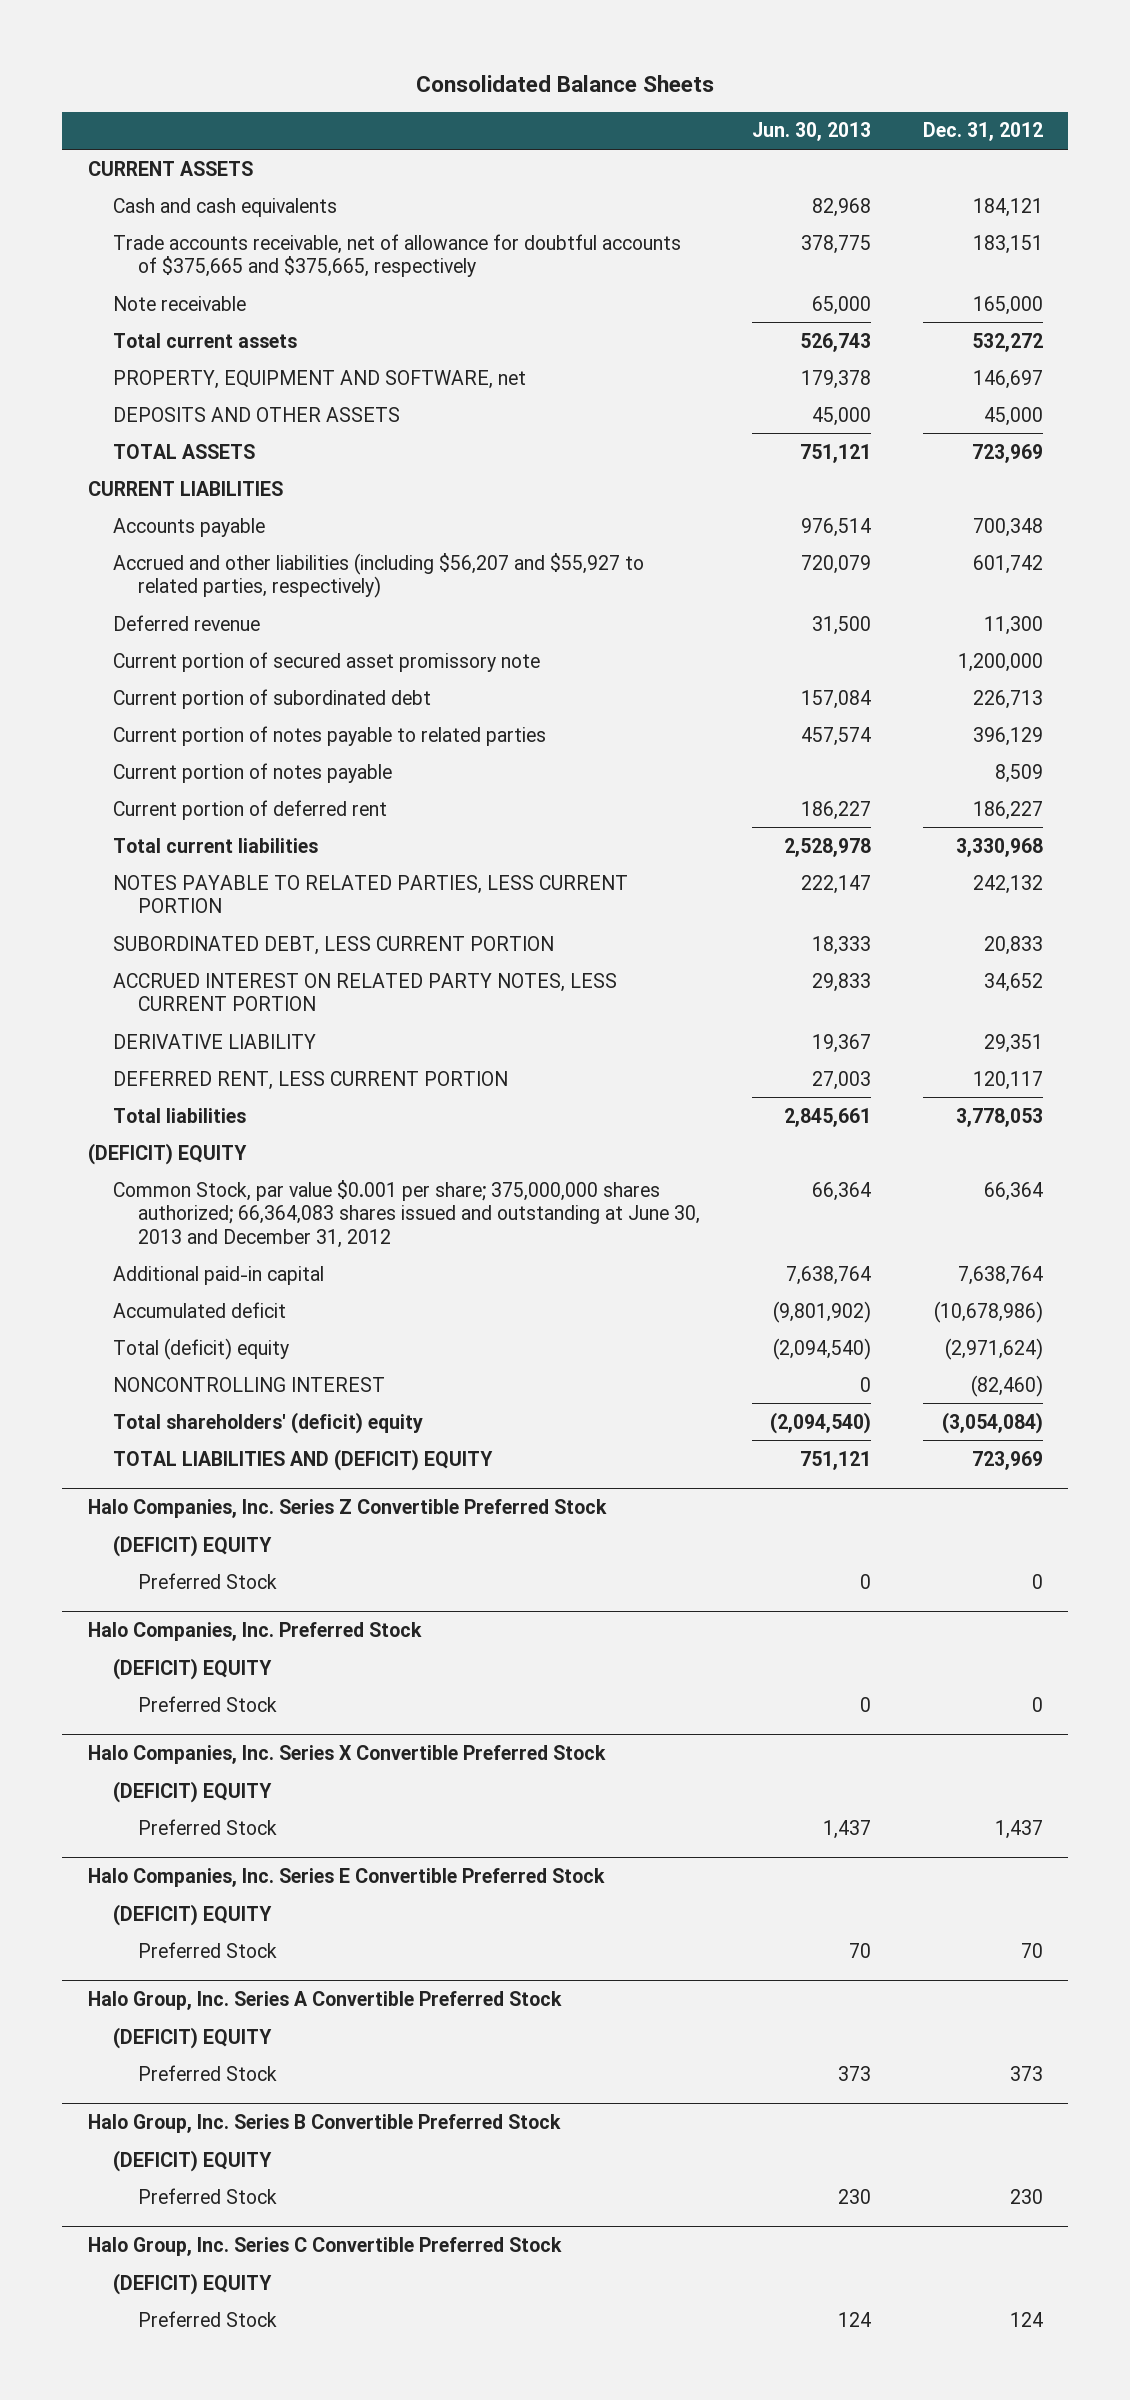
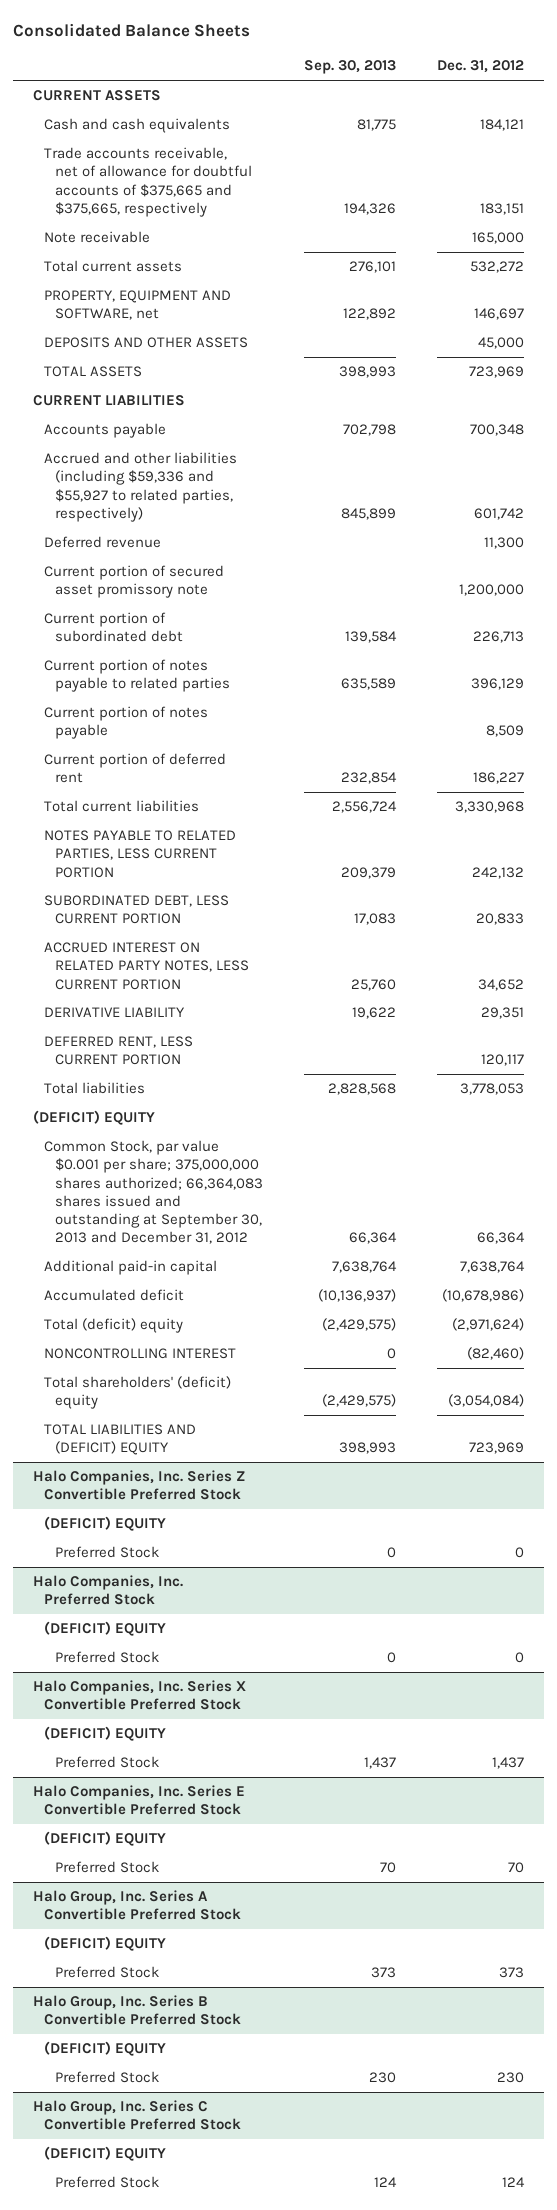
[751,122,871,142] Jun. 30, 2013 -> none
none -> [304,60,397,75] Sep. 30, 2013
[112,552,644,599] Accrued and other liabilities (including $56,207 and $55,927 to related parties, respectively) -> [44,452,238,522] Accrued and other liabilities (including $59,336 and $55,927 to related parties, respectively)
[112,1179,701,1248] Common Stock, par value $0.001 per share; 375,000,000 shares authorized; 66,364,083 shares issued and outstanding at June 30, 2013 and December 31, 2012 -> [44,1140,264,1244] Common Stock, par value $0.001 per share; 375,000,000 shares authorized; 66,364,083 shares issued and outstanding at September 30, 2013 and December 31, 2012

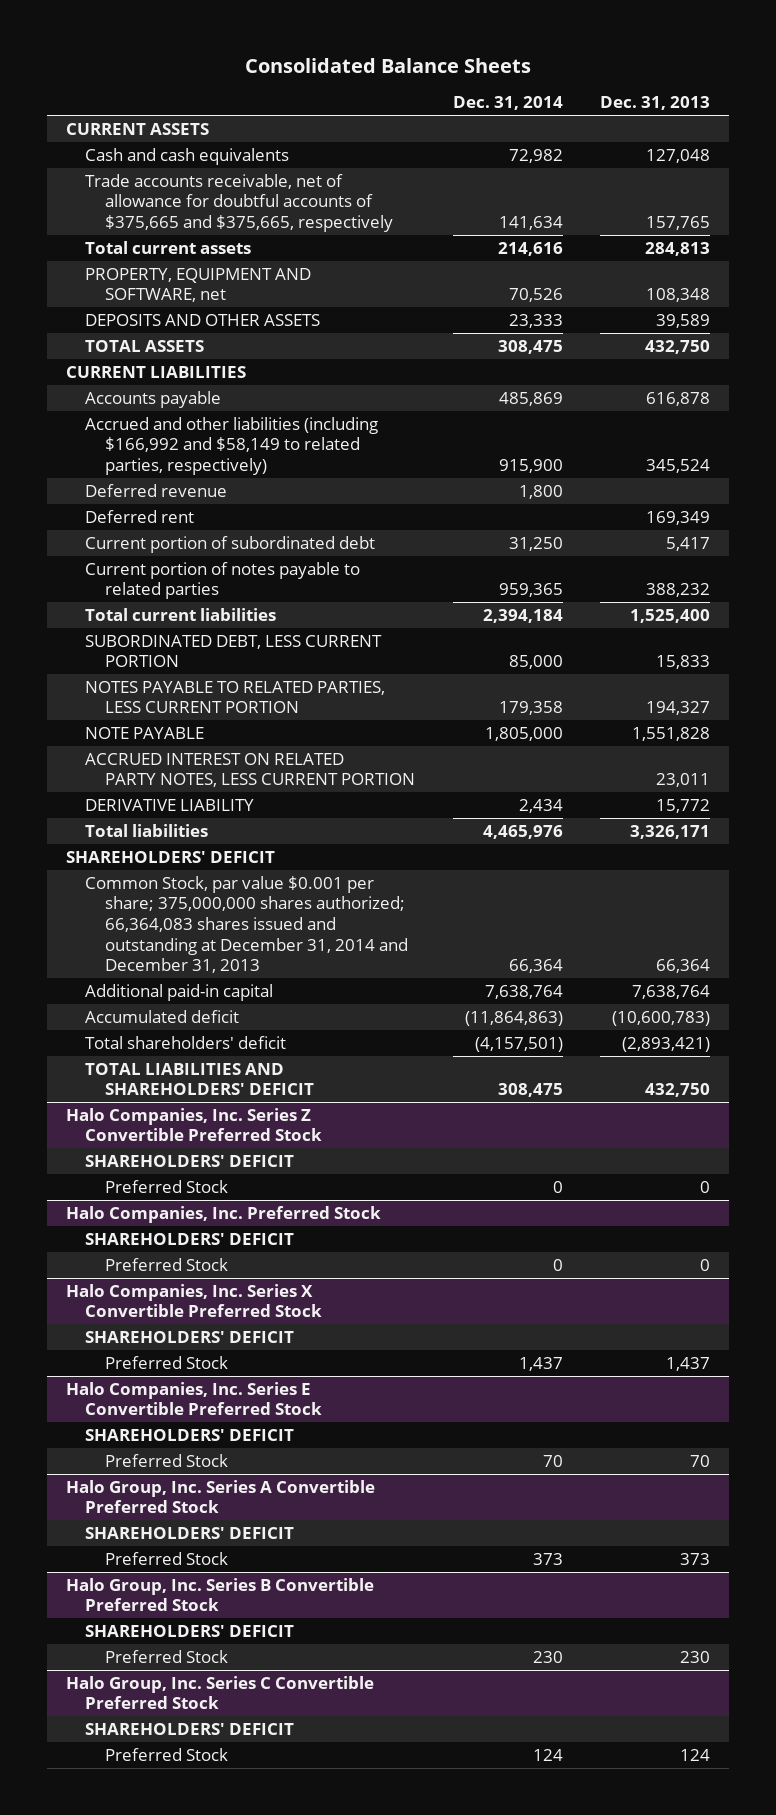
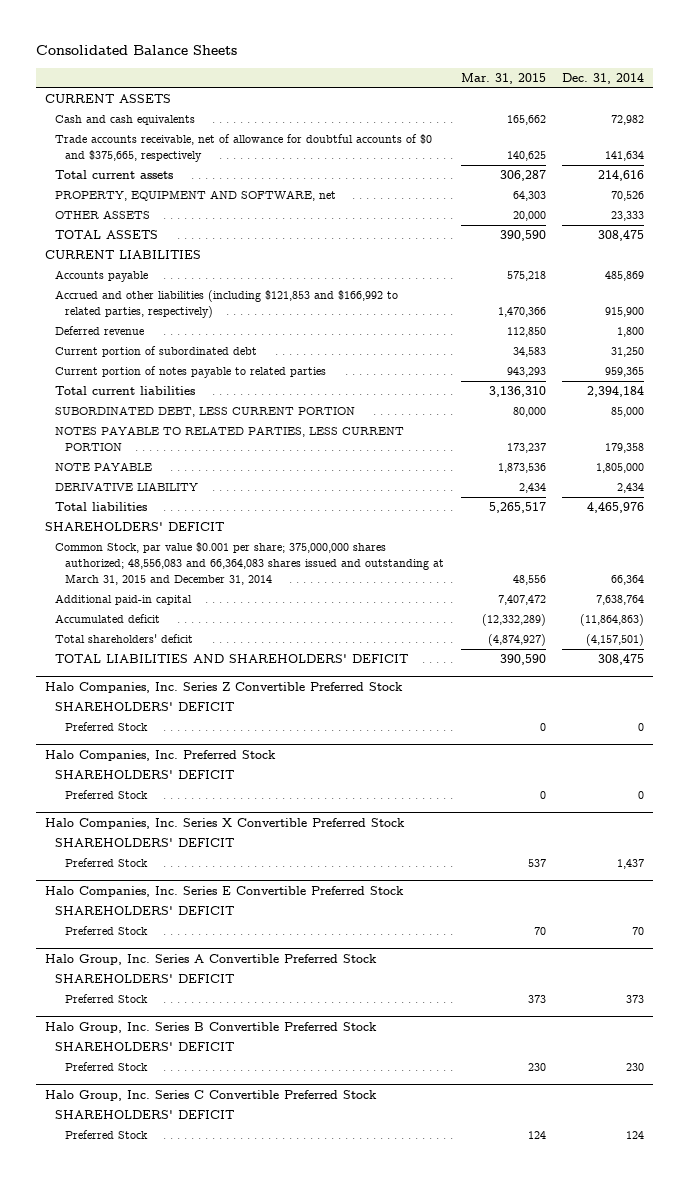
[600,96,711,111] Dec. 31, 2013 -> none
none -> [460,72,546,84] Mar. 31, 2015
[85,173,394,233] Trade accounts receivable, net of allowance for doubtful accounts of $375,665 and $375,665, respectively -> [55,134,433,163] Trade accounts receivable, net of allowance for doubtful accounts of $0 and $375,665, respectively
[85,313,321,326] DEPOSITS AND OTHER ASSETS -> [55,210,151,220] OTHER ASSETS
[85,416,379,476] Accrued and other liabilities (including $166,992 and $58,149 to related parties, respectively) -> [55,290,399,319] Accrued and other liabilities (including $121,853 and $166,992 to related parties, respectively)
[85,509,195,523] Deferred rent -> none
[85,752,416,788] ACCRUED INTEREST ON RELATED PARTY NOTES, LESS CURRENT PORTION -> none
[85,875,409,974] Common Stock, par value $0.001 per share; 375,000,000 shares authorized; 66,364,083 shares issued and outstanding at December 31, 2014 and December 31, 2013 -> [55,542,445,585] Common Stock, par value $0.001 per share; 375,000,000 shares authorized; 48,556,083 and 66,364,083 shares issued and outstanding at March 31, 2015 and December 31, 2014

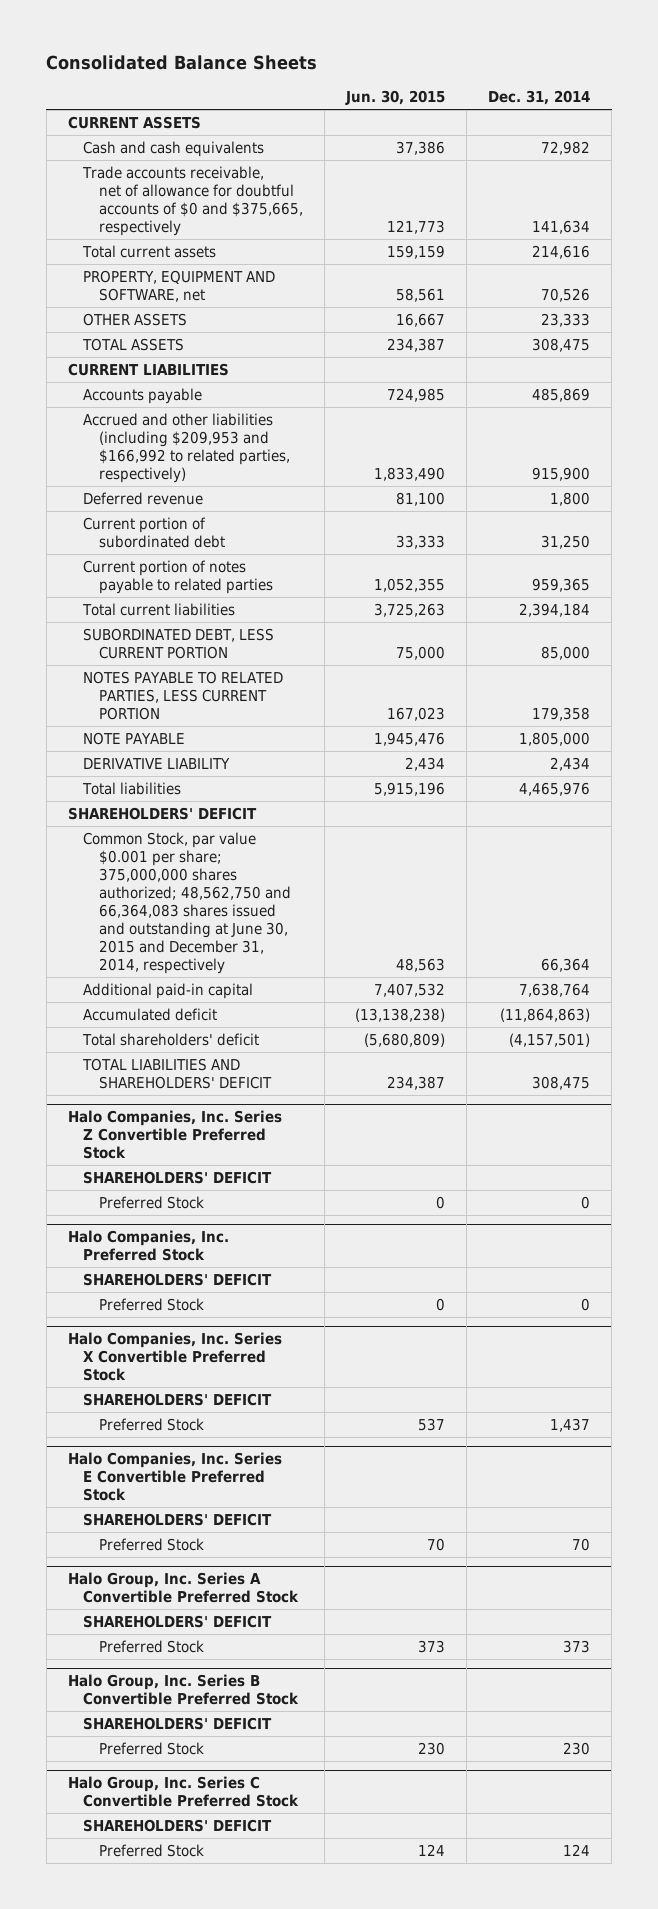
[460,72,546,84] Mar. 31, 2015 -> none
none -> [345,90,446,106] Jun. 30, 2015
[55,290,399,319] Accrued and other liabilities (including $121,853 and $166,992 to related parties, respectively) -> [83,412,291,483] Accrued and other liabilities (including $209,953 and $166,992 to related parties, respectively)
[55,542,445,585] Common Stock, par value $0.001 per share; 375,000,000 shares authorized; 48,556,083 and 66,364,083 shares issued and outstanding at March 31, 2015 and December 31, 2014 -> [83,831,292,975] Common Stock, par value $0.001 per share; 375,000,000 shares authorized; 48,562,750 and 66,364,083 shares issued and outstanding at June 30, 2015 and December 31, 2014, respectively

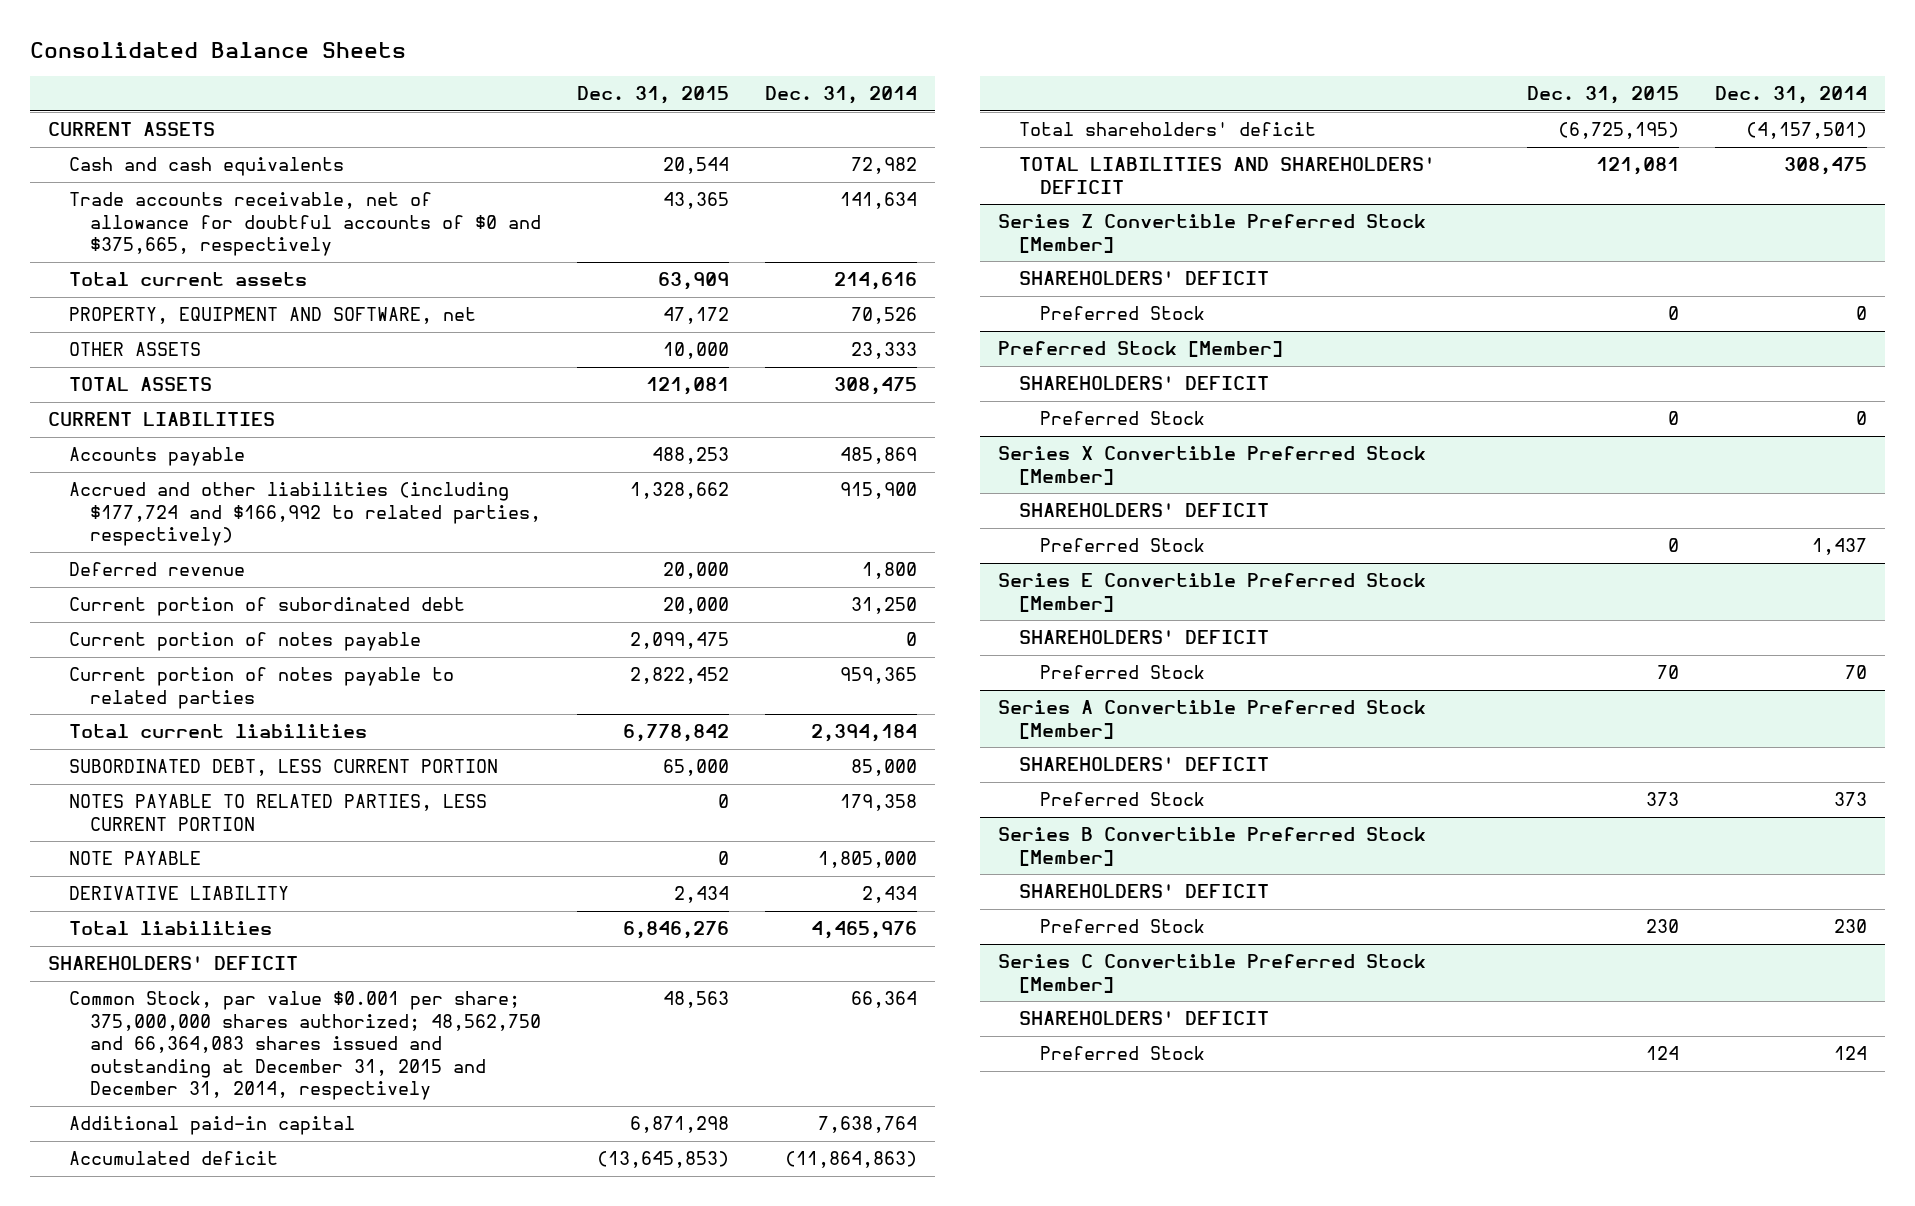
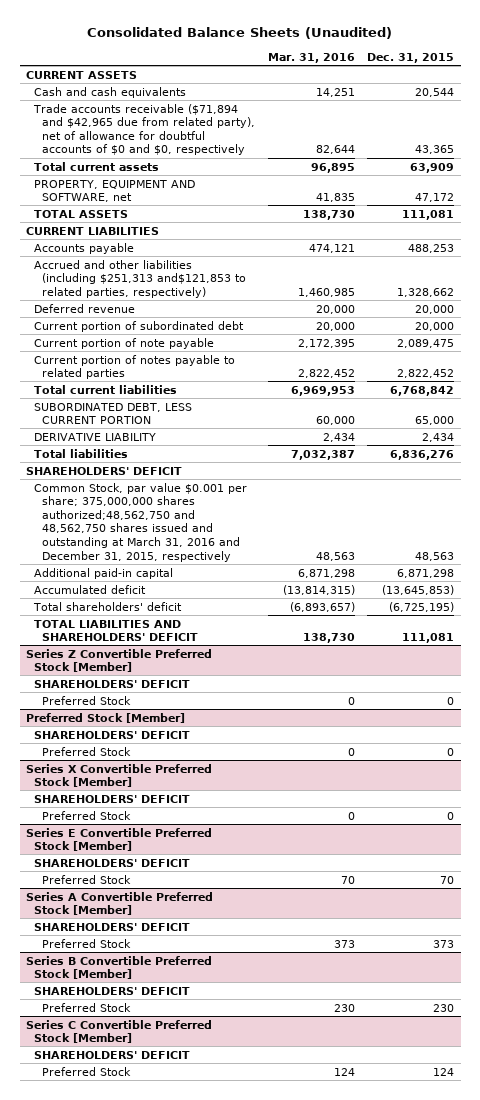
[30,41,407,58] Consolidated Balance Sheets -> [87,27,393,40] Consolidated Balance Sheets (Unaudited)
[765,86,918,105] Dec. 31, 2014 -> none
none -> [267,52,355,63] Mar. 31, 2016
[69,192,542,257] Trade accounts receivable, net of allowance for doubtful accounts of $0 and $375,665, respectively -> [33,103,256,156] Trade accounts receivable ($71,894 and $42,965 due from related party), net of allowance for doubtful accounts of $0 and $0, respectively
[69,342,202,357] OTHER ASSETS -> none
[646,377,730,396] 121,081 -> [402,209,455,220] 111,081
[69,482,542,547] Accrued and other liabilities (including $177,724 and $166,992 to related parties, respectively) -> [34,259,247,298] Accrued and other liabilities (including $251,313 and$121,853 to related parties, respectively)
[69,632,422,652] Current portion of notes payable -> [34,337,215,349] Current portion of note payable
[630,632,730,650] 2,099,475 -> [397,338,455,348] 2,089,475
[623,724,730,743] 6,778,842 -> [390,385,455,396] 6,768,842
[69,794,488,831] NOTES PAYABLE TO RELATED PARTIES, LESS CURRENT PORTION -> none
[69,851,202,866] NOTE PAYABLE -> none
[623,921,730,940] 6,846,276 -> [390,449,455,460] 6,836,276
[69,991,542,1101] Common Stock, par value $0.001 per share; 375,000,000 shares authorized; 48,562,750 and 66,364,083 shares issued and outstanding at December 31, 2015 and December 31, 2014, respectively -> [34,482,248,562] Common Stock, par value $0.001 per share; 375,000,000 shares authorized;48,562,750 and 48,562,750 shares issued and outstanding at March 31, 2016 and December 31, 2015, respectively
[1595,157,1679,176] 121,081 -> [402,633,455,644] 111,081

